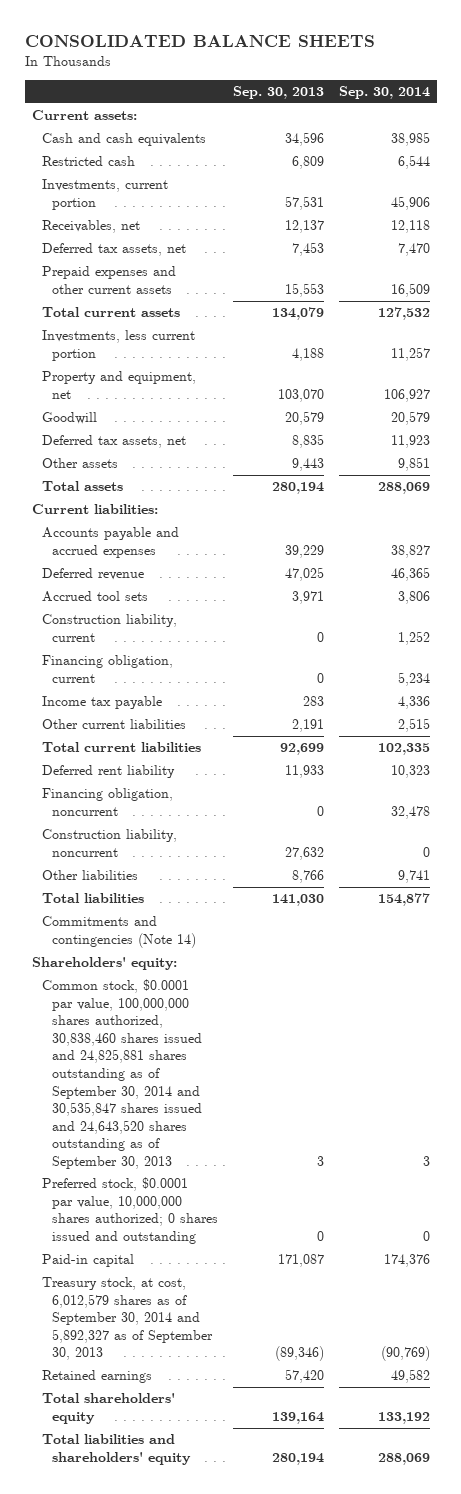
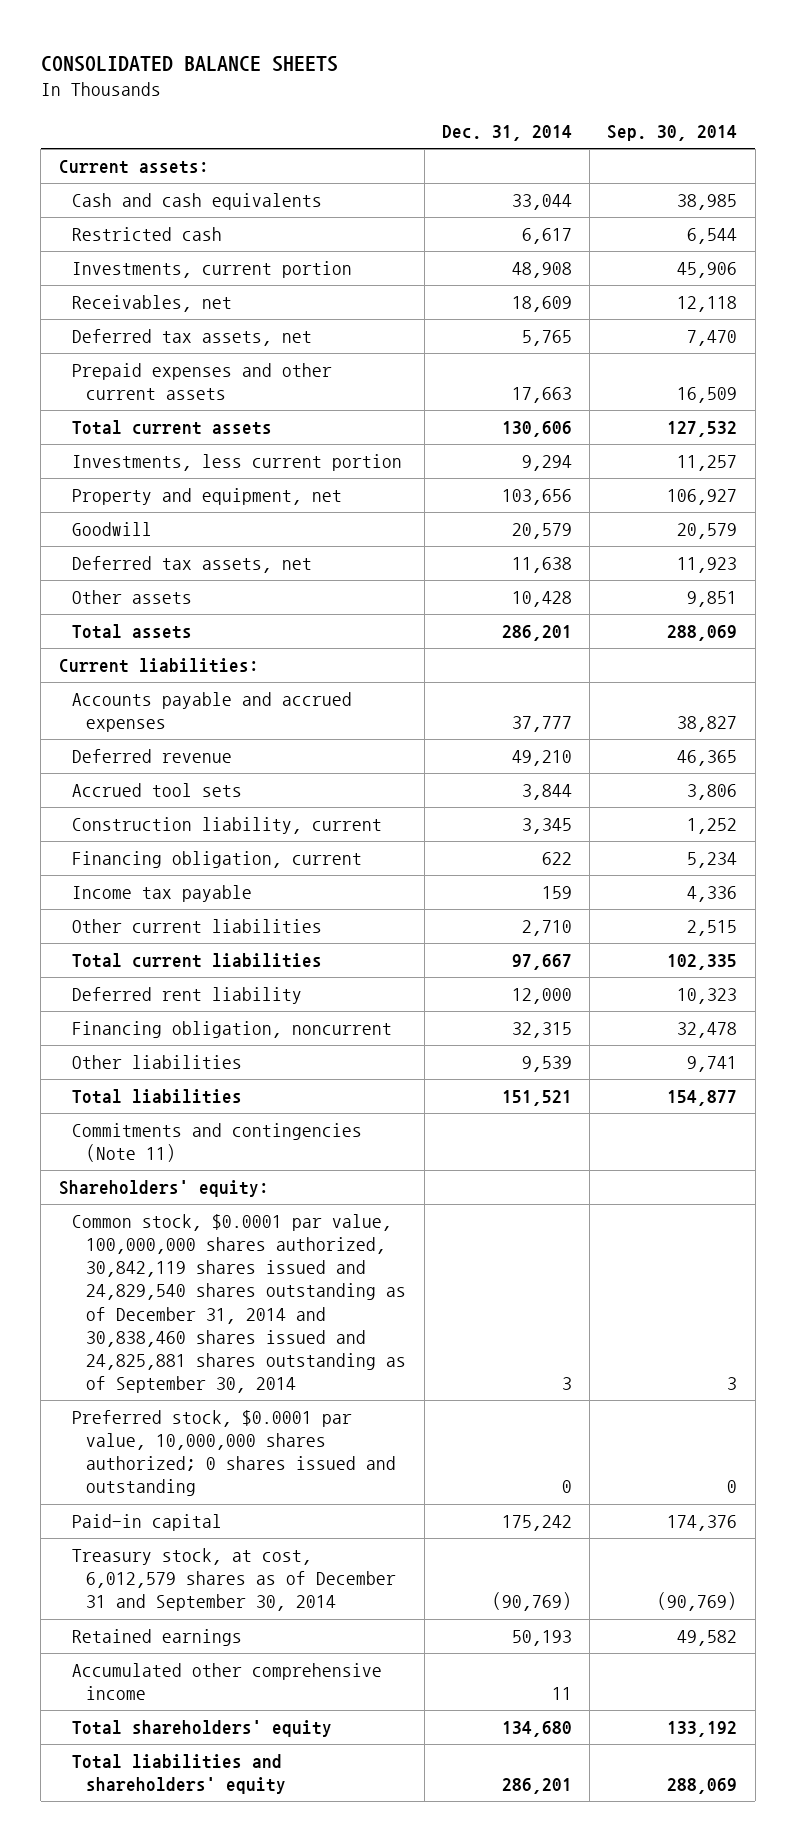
[232,86,324,100] Sep. 30, 2013 -> none
none -> [441,125,572,142] Dec. 31, 2014
[42,829,178,857] Construction liability, noncurrent -> none
[42,916,197,948] Commitments and contingencies (Note 14) -> [72,1123,363,1163] Commitments and contingencies (Note 11)
[42,979,203,1169] Common stock, $0.0001 par value, 100,000,000 shares authorized, 30,838,460 shares issued and 24,825,881 shares outstanding as of September 30, 2014 and 30,535,847 shares issued and 24,643,520 shares outstanding as of September 30, 2013 -> [72,1214,407,1393] Common stock, $0.0001 par value, 100,000,000 shares authorized, 30,842,119 shares issued and 24,829,540 shares outstanding as of December 31, 2014 and 30,838,460 shares issued and 24,825,881 shares outstanding as of September 30, 2014
[42,1277,214,1361] Treasury stock, at cost, 6,012,579 shares as of September 30, 2014 and 5,892,327 as of September 30, 2013 -> [72,1548,397,1612] Treasury stock, at cost, 6,012,579 shares as of December 31 and September 30, 2014
none -> [72,1663,383,1701] Accumulated other comprehensive income

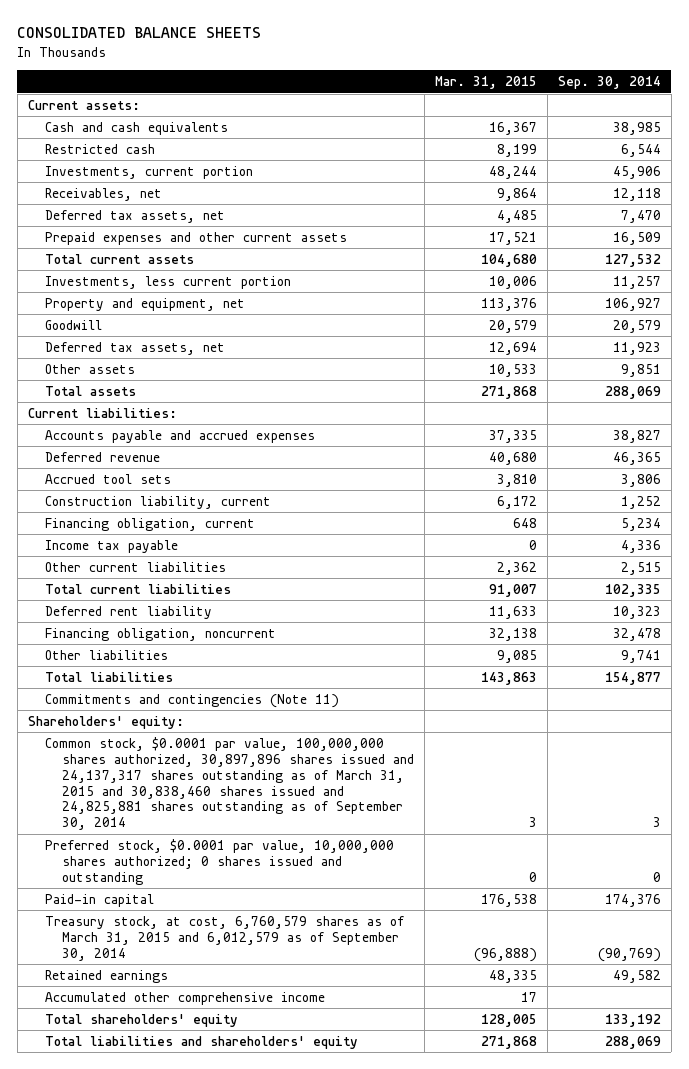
[441,125,572,142] Dec. 31, 2014 -> none
none -> [434,76,537,90] Mar. 31, 2015
[72,1214,407,1393] Common stock, $0.0001 par value, 100,000,000 shares authorized, 30,842,119 shares issued and 24,829,540 shares outstanding as of December 31, 2014 and 30,838,460 shares issued and 24,825,881 shares outstanding as of September 30, 2014 -> [44,736,414,831] Common stock, $0.0001 par value, 100,000,000 shares authorized, 30,897,896 shares issued and 24,137,317 shares outstanding as of March 31, 2015 and 30,838,460 shares issued and 24,825,881 shares outstanding as of September 30, 2014
[72,1548,397,1612] Treasury stock, at cost, 6,012,579 shares as of December 31 and September 30, 2014 -> [44,915,404,961] Treasury stock, at cost, 6,760,579 shares as of March 31, 2015 and 6,012,579 as of September 30, 2014

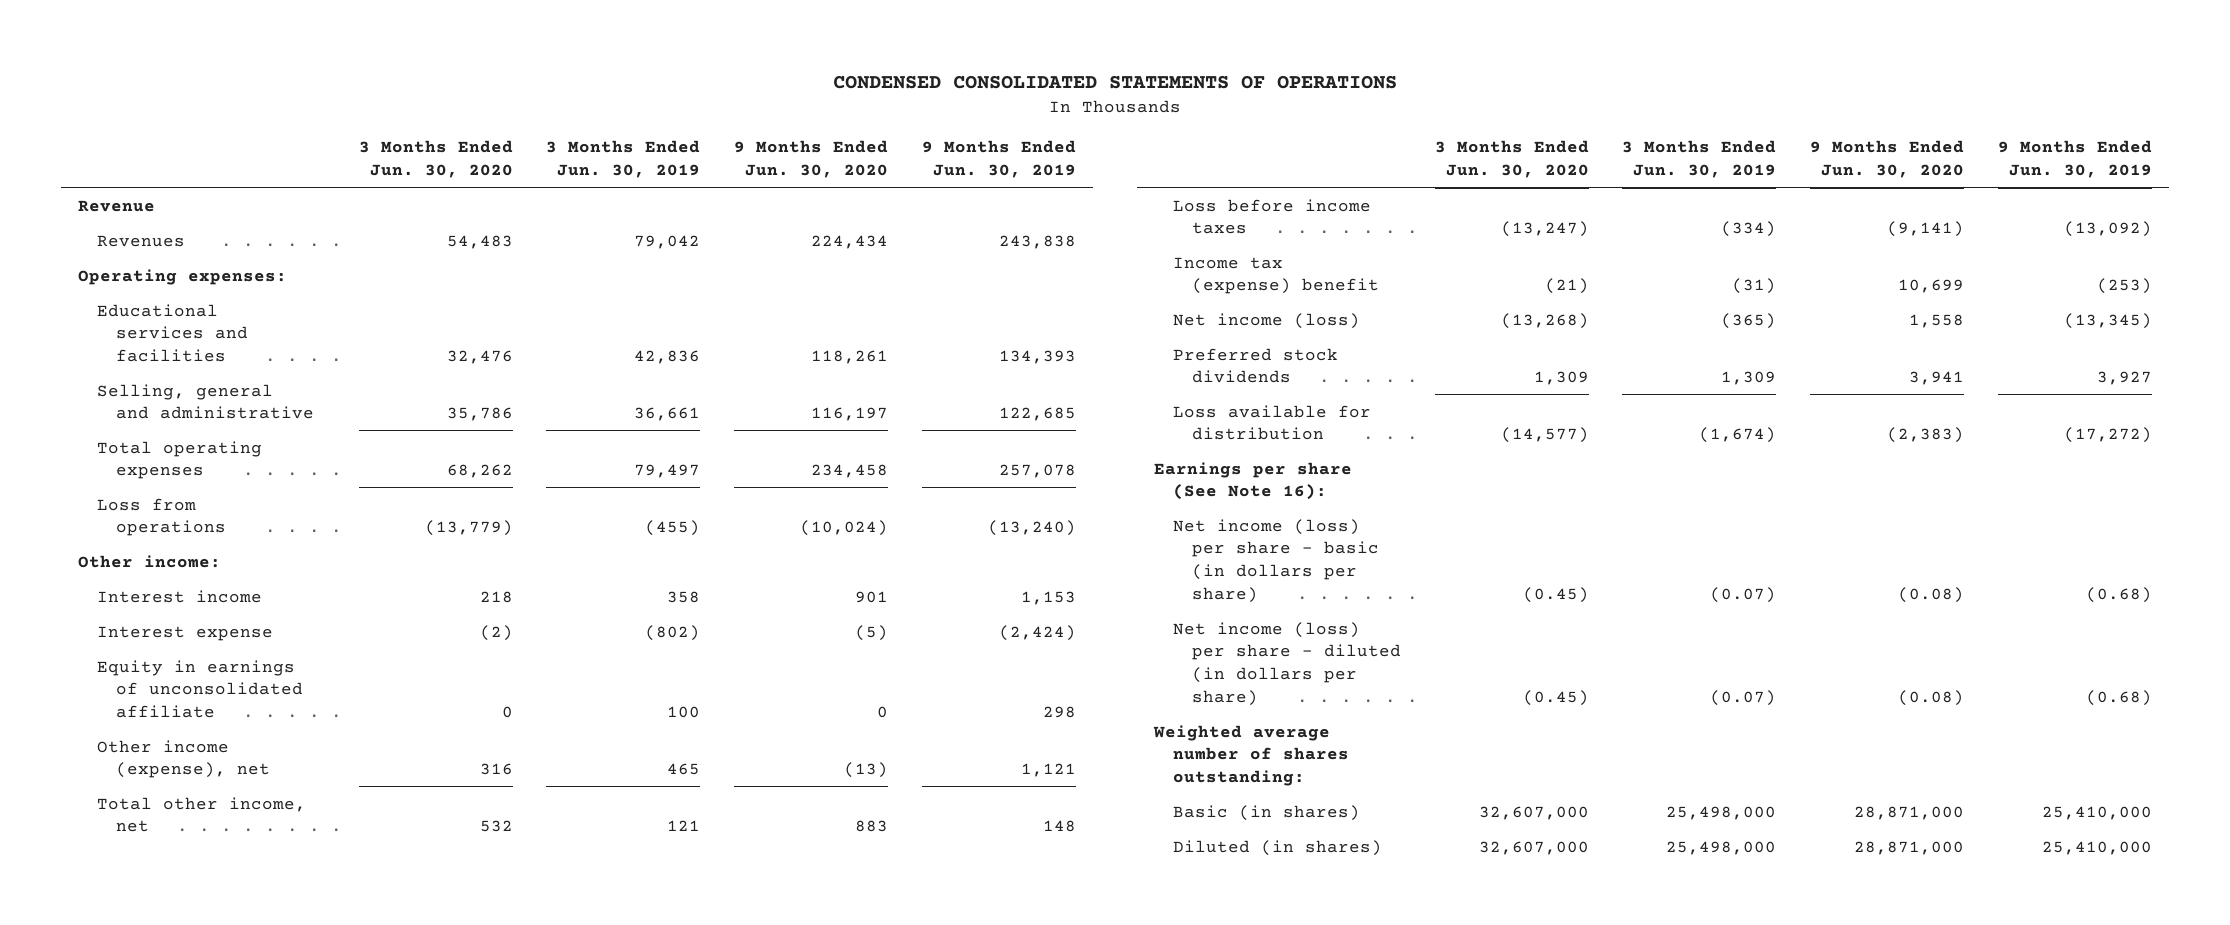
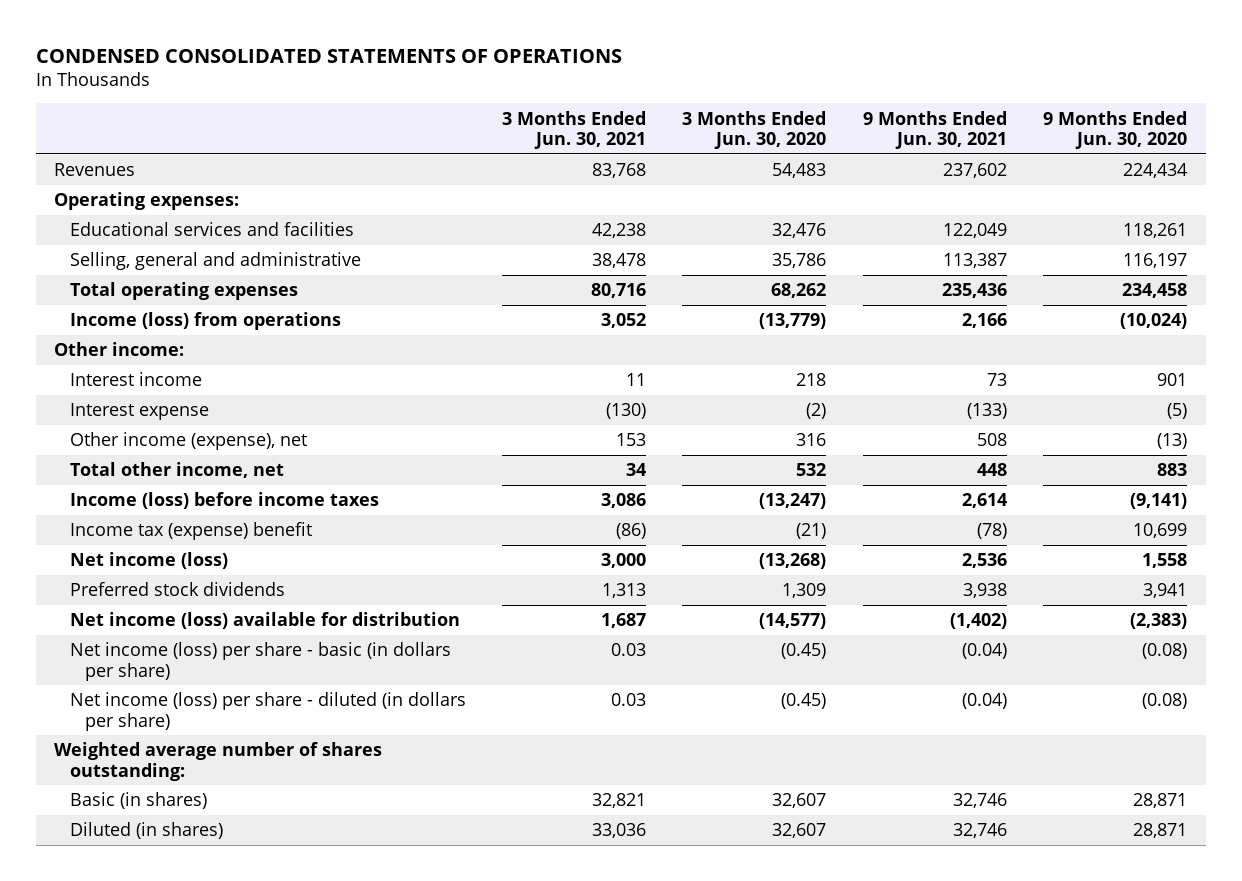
[546,140,701,179] 3 Months Ended Jun. 30, 2019 -> none
[921,140,1076,179] 9 Months Ended Jun. 30, 2019 -> none
none -> [502,110,647,150] 3 Months Ended Jun. 30, 2021
none -> [862,110,1007,150] 9 Months Ended Jun. 30, 2021
[77,199,155,212] Revenue -> none
[96,497,226,537] Loss from operations -> [69,312,341,331] Income (loss) from operations
[96,659,303,718] Equity in earnings of unconsolidated affiliate -> none
[1172,198,1371,235] Loss before income taxes -> [69,492,379,510] Income (loss) before income taxes
[1153,461,1352,501] Earnings per share (See Note 16): -> none
[1172,404,1371,441] Loss available for distribution -> [69,612,460,630] Net income (loss) available for distribution
[1478,805,1589,820] 32,607,000 -> [772,793,827,809] 32,607
[1854,805,1965,820] 28,871,000 -> [1133,793,1188,809] 28,871
[1478,840,1589,855] 32,607,000 -> [772,823,827,839] 32,607
[1854,840,1965,855] 28,871,000 -> [1133,823,1188,839] 28,871

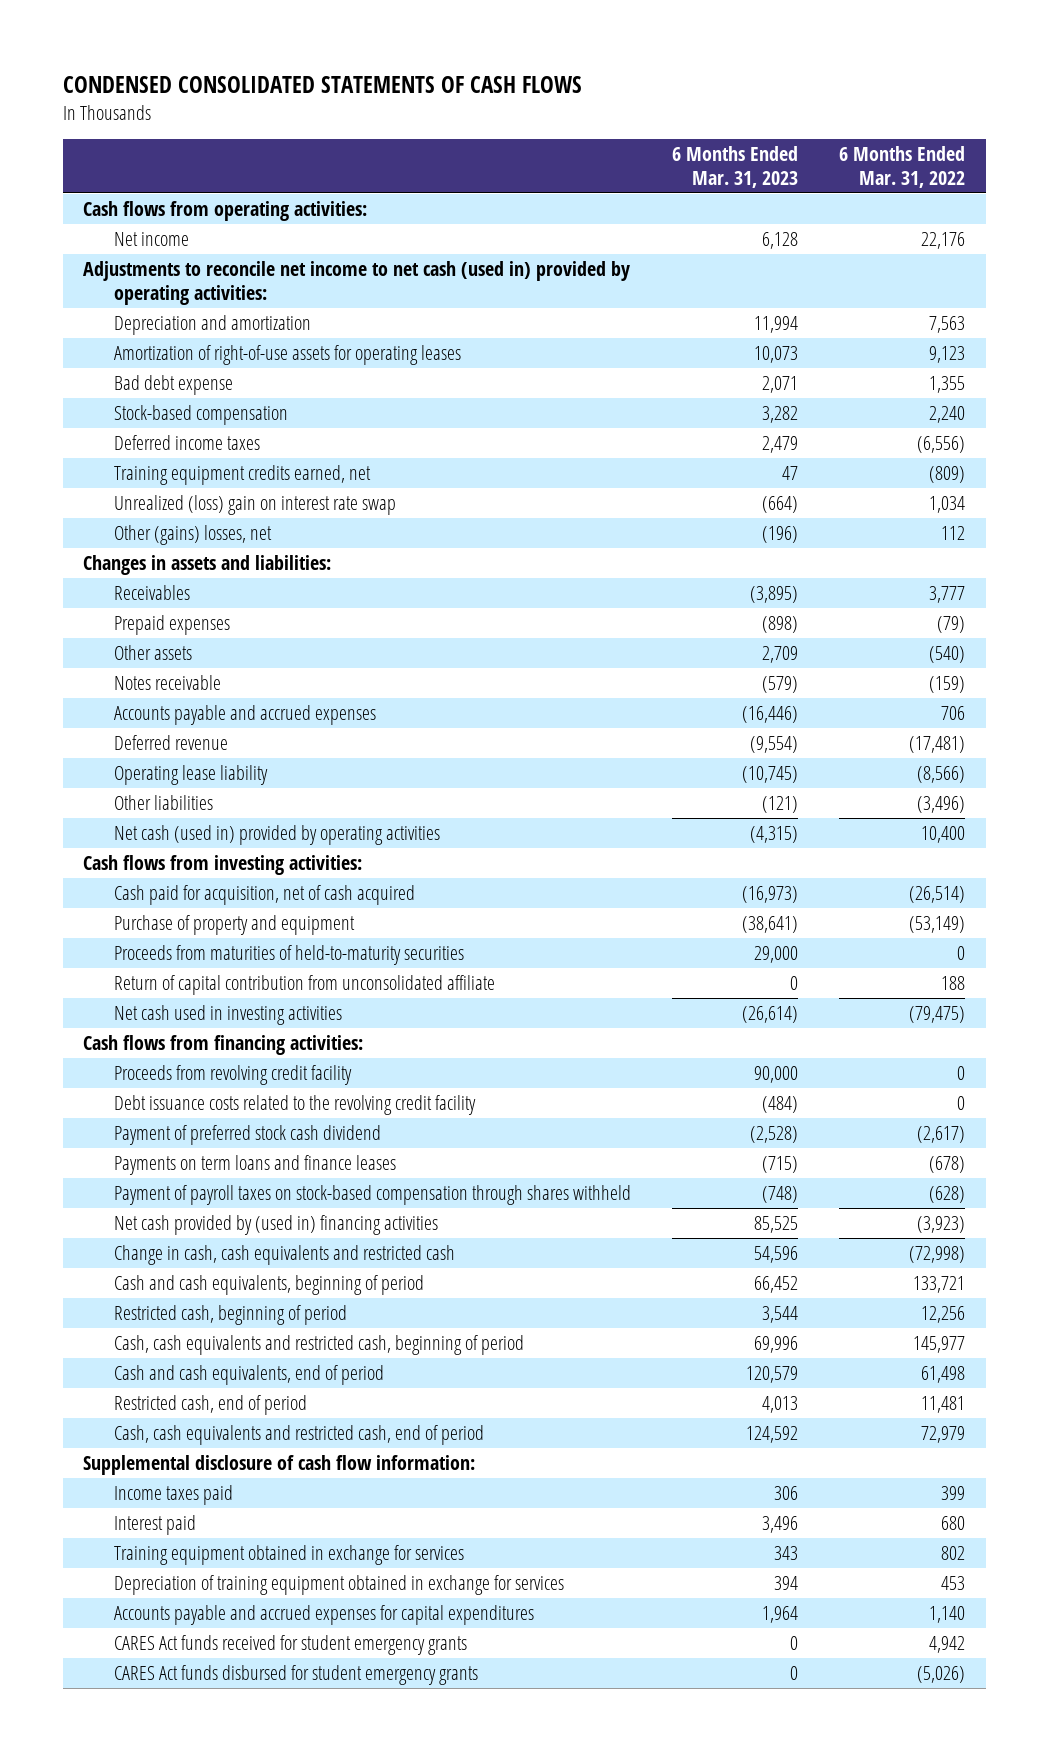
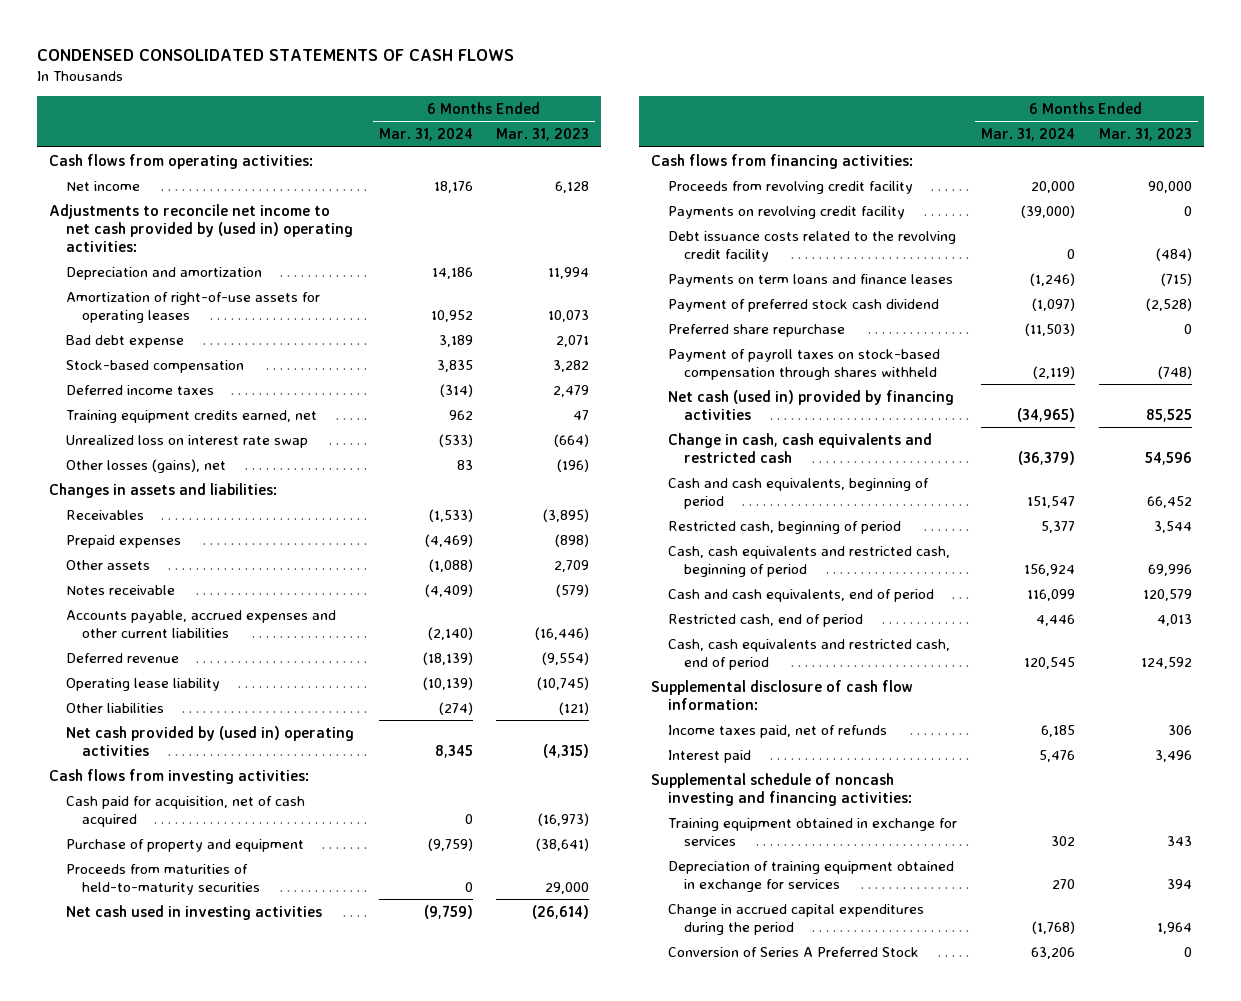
[839,146,966,188] 6 Months Ended Mar. 31, 2022 -> none
none -> [378,128,473,142] Mar. 31, 2024
[83,260,631,305] Adjustments to reconcile net income to net cash (used in) provided by operating activities: -> [49,203,353,252] Adjustments to reconcile net income to net cash provided by (used in) operating activities:
[114,494,397,515] Unrealized (loss) gain on interest rate swap -> [65,434,308,448] Unrealized loss on interest rate swap
[114,524,273,545] Other (gains) losses, net -> [65,458,226,473] Other losses (gains), net
[114,704,377,725] Accounts payable and accrued expenses -> [65,609,336,638] Accounts payable, accrued expenses and other current liabilities
[114,824,441,845] Net cash (used in) provided by operating activities -> [65,725,354,756] Net cash provided by (used in) operating activities
[114,974,496,995] Return of capital contribution from unconsolidated affiliate -> none
none -> [667,205,905,219] Payments on revolving credit facility
[114,1124,382,1145] Payment of preferred stock cash dividend -> [667,298,939,312] Payment of preferred stock cash dividend
none -> [667,323,845,337] Preferred share repurchase
[114,1214,439,1235] Net cash provided by (used in) financing activities -> [667,389,954,420] Net cash (used in) provided by financing activities
[114,1484,234,1505] Income taxes paid -> [667,724,887,738] Income taxes paid, net of refunds
none -> [651,772,912,806] Supplemental schedule of noncash investing and financing activities:
[114,1634,468,1655] CARES Act funds received for student emergency grants -> none
[114,1664,479,1685] CARES Act funds disbursed for student emergency grants -> none
[114,1604,535,1625] Accounts payable and accrued expenses for capital expenditures -> [667,903,924,935] Change in accrued capital expenditures during the period
none -> [667,946,919,957] Conversion of Series A Preferred Stock

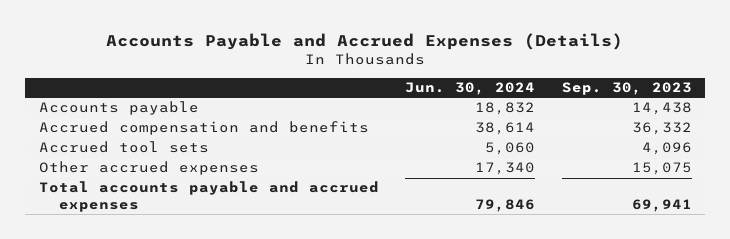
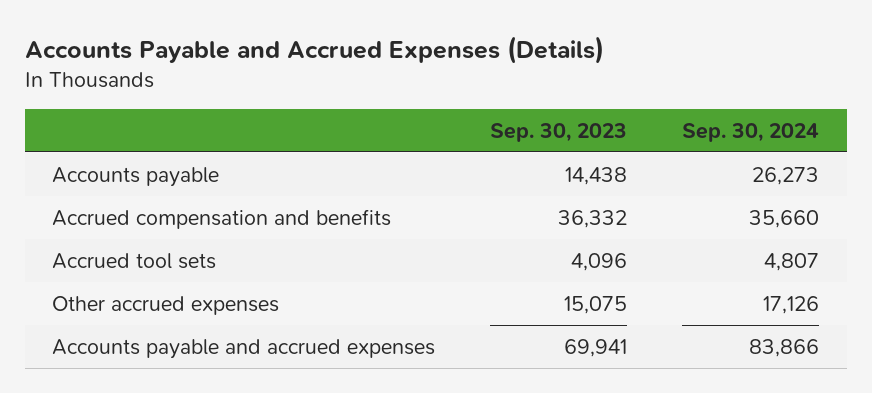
[405,82,536,96] Jun. 30, 2024 -> none
none -> [682,122,820,142] Sep. 30, 2024
[38,181,379,212] Total accounts payable and accrued expenses -> [52,338,436,359] Accounts payable and accrued expenses

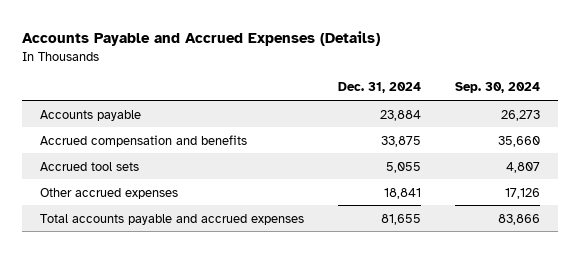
[490,122,628,142] Sep. 30, 2023 -> none
none -> [338,82,422,94] Dec. 31, 2024
[52,338,436,359] Accounts payable and accrued expenses -> [39,213,304,225] Total accounts payable and accrued expenses

